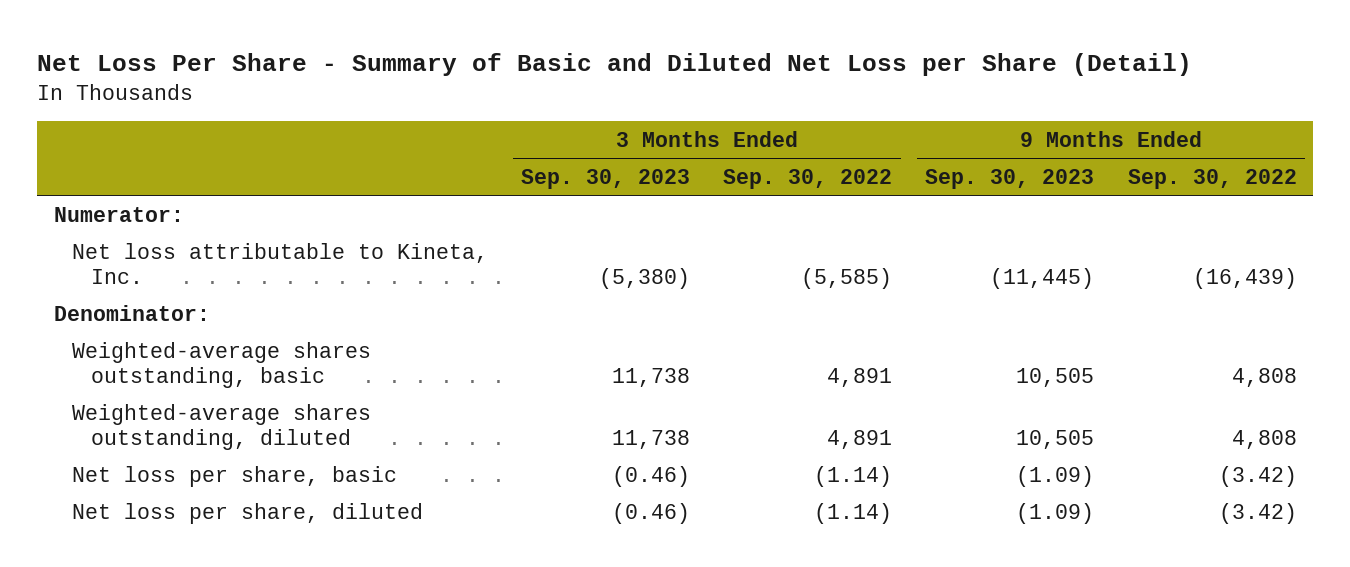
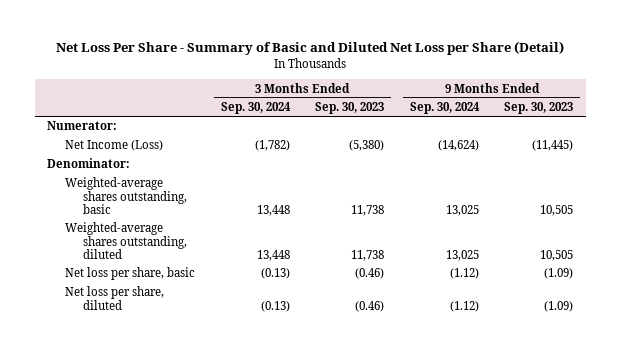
[723,168,893,189] Sep. 30, 2022 -> none
[1127,168,1297,189] Sep. 30, 2022 -> none
none -> [220,102,291,115] Sep. 30, 2024
none -> [409,102,480,115] Sep. 30, 2024
[72,242,489,284] Net loss attributable to Kineta, Inc. -> [65,140,164,152] Net Income (Loss)

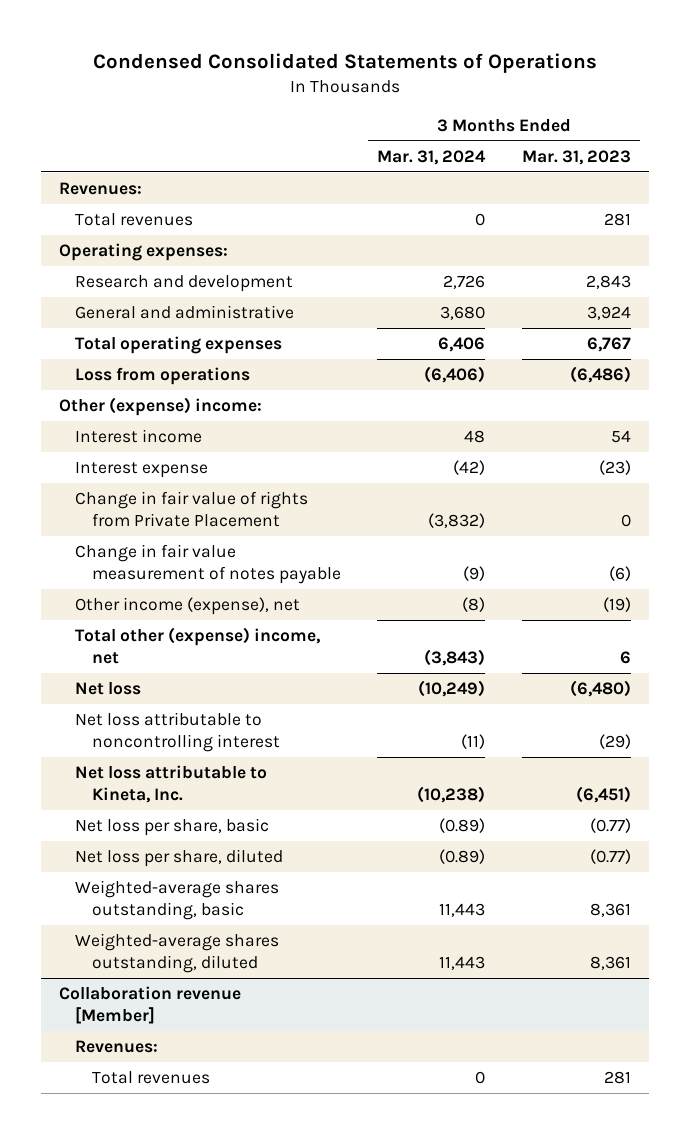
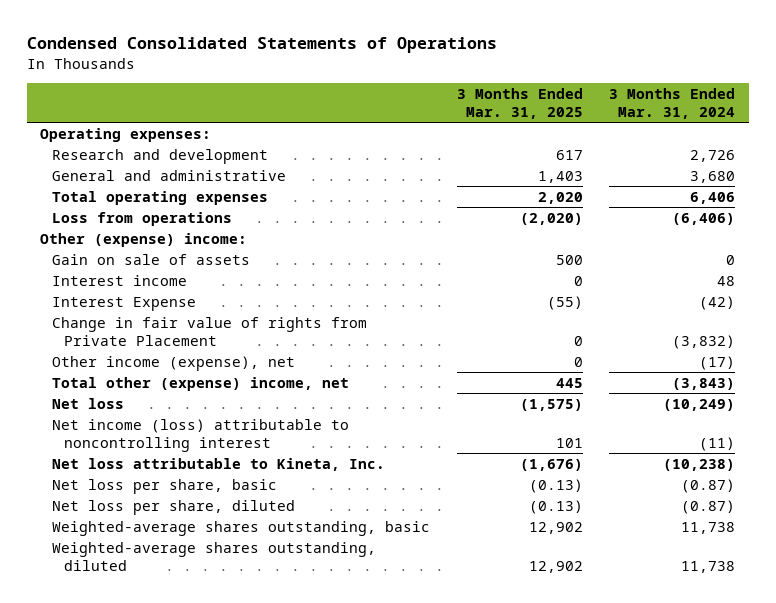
[522,149,632,165] Mar. 31, 2023 -> none
none -> [456,87,583,119] 3 Months Ended Mar. 31, 2025
[58,182,142,196] Revenues: -> none
[75,213,194,227] Total revenues -> none
none -> [52,253,251,265] Gain on sale of assets
[75,462,209,479] Interest expense -> [52,296,197,311] Interest Expense
[75,544,341,584] Change in fair value measurement of notes payable -> none
[462,597,486,613] (8) -> [699,355,736,370] (17)
[75,712,280,752] Net loss attributable to noncontrolling interest -> [52,418,350,452] Net income (loss) attributable to noncontrolling interest
[58,986,241,1024] Collaboration revenue [Member] -> none
[75,1040,159,1054] Revenues: -> none
[91,1071,210,1085] Total revenues -> none
[439,818,486,834] (0.89) -> [681,478,736,493] (0.87)
[439,849,486,865] (0.89) -> [681,499,736,514] (0.87)
[439,902,486,917] 11,443 -> [681,521,736,534] 11,738
[439,955,486,970] 11,443 -> [681,560,736,573] 11,738

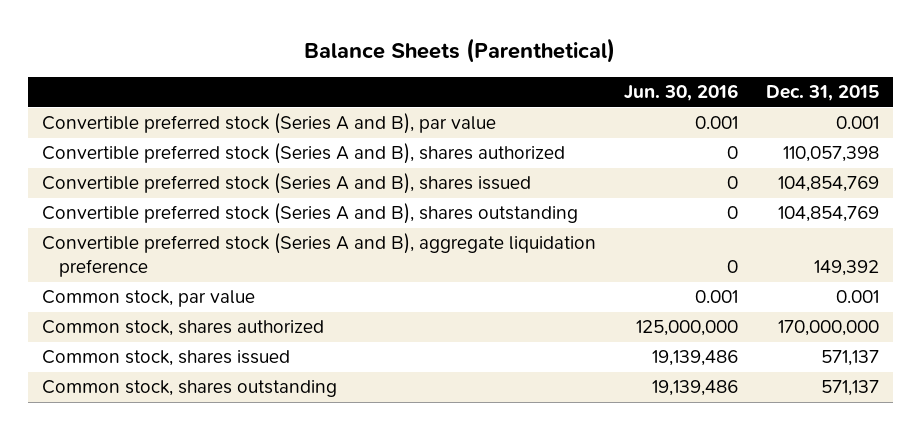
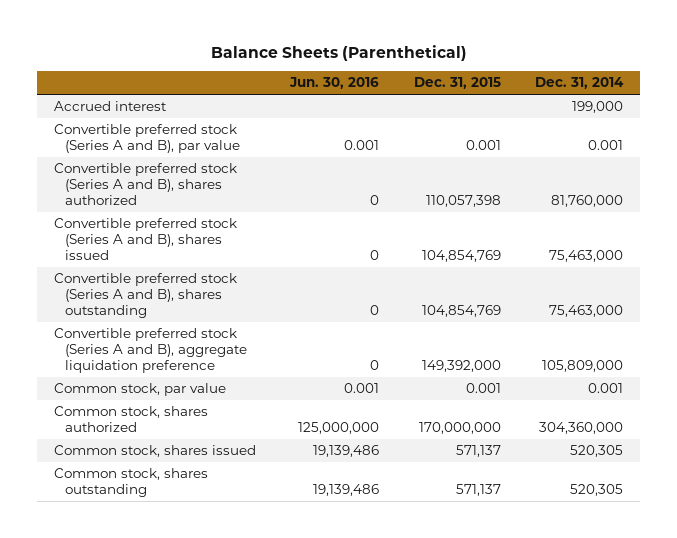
none -> [535,77,625,90] Dec. 31, 2014
none -> [53,101,167,112] Accrued interest
[813,260,879,277] 149,392 -> [421,359,501,372] 149,392,000

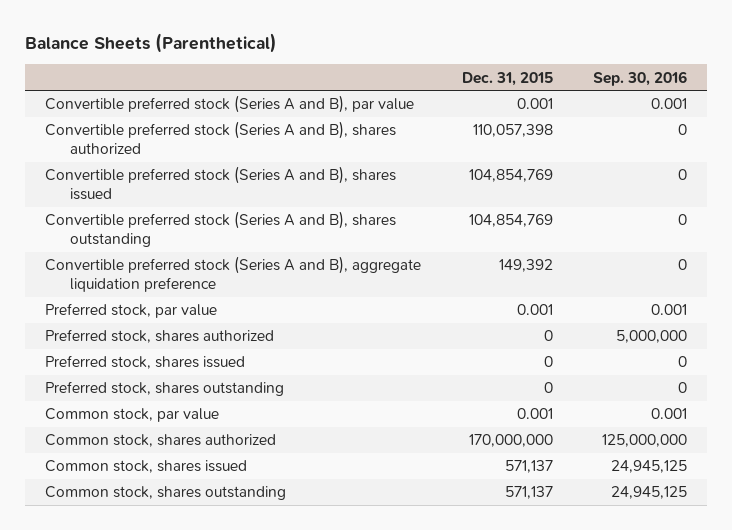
[289,77,380,90] Jun. 30, 2016 -> none
[535,77,625,90] Dec. 31, 2014 -> none
none -> [592,70,687,86] Sep. 30, 2016
[53,101,167,112] Accrued interest -> none
[421,359,501,372] 149,392,000 -> [498,259,553,273] 149,392
none -> [45,303,218,319] Preferred stock, par value
none -> [45,329,275,344] Preferred stock, shares authorized
none -> [45,355,246,370] Preferred stock, shares issued
none -> [45,381,285,397] Preferred stock, shares outstanding

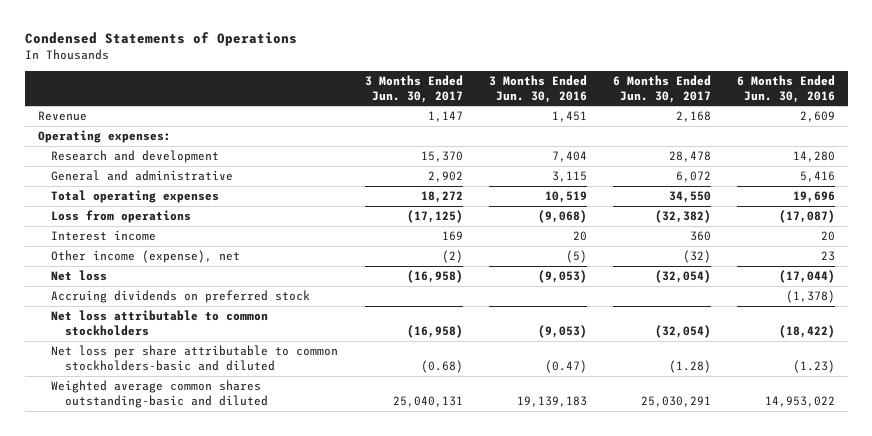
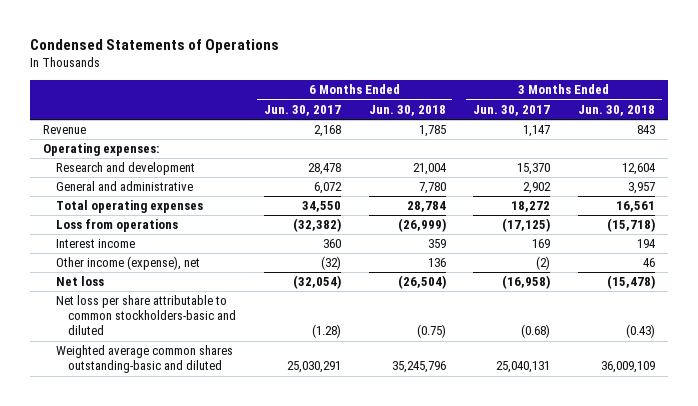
[488,75,587,103] 3 Months Ended Jun. 30, 2016 -> none
[736,75,835,103] 6 Months Ended Jun. 30, 2016 -> none
none -> [368,104,446,116] Jun. 30, 2018
none -> [577,104,655,116] Jun. 30, 2018
[51,290,311,304] Accruing dividends on preferred stock -> none
[51,310,269,336] Net loss attributable to common stockholders -> none

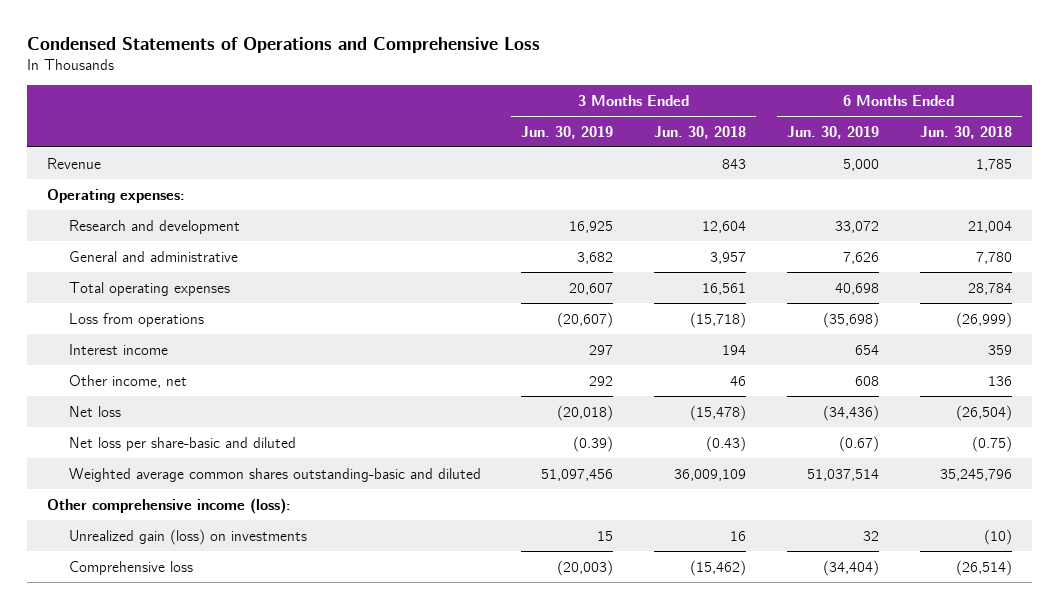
[29,38,279,53] Condensed Statements of Operations -> [26,37,540,54] Condensed Statements of Operations and Comprehensive Loss
[264,104,342,116] Jun. 30, 2017 -> none
[473,104,551,116] Jun. 30, 2017 -> none
none -> [521,125,614,139] Jun. 30, 2019
none -> [786,125,879,139] Jun. 30, 2019
[55,256,200,271] Other income (expense), net -> [68,374,187,388] Other income, net
[55,295,237,336] Net loss per share attributable to common stockholders-basic and diluted -> [68,436,296,451] Net loss per share-basic and diluted
none -> [47,497,292,514] Other comprehensive income (loss):
none -> [68,528,307,545] Unrealized gain (loss) on investments
none -> [68,560,193,575] Comprehensive loss

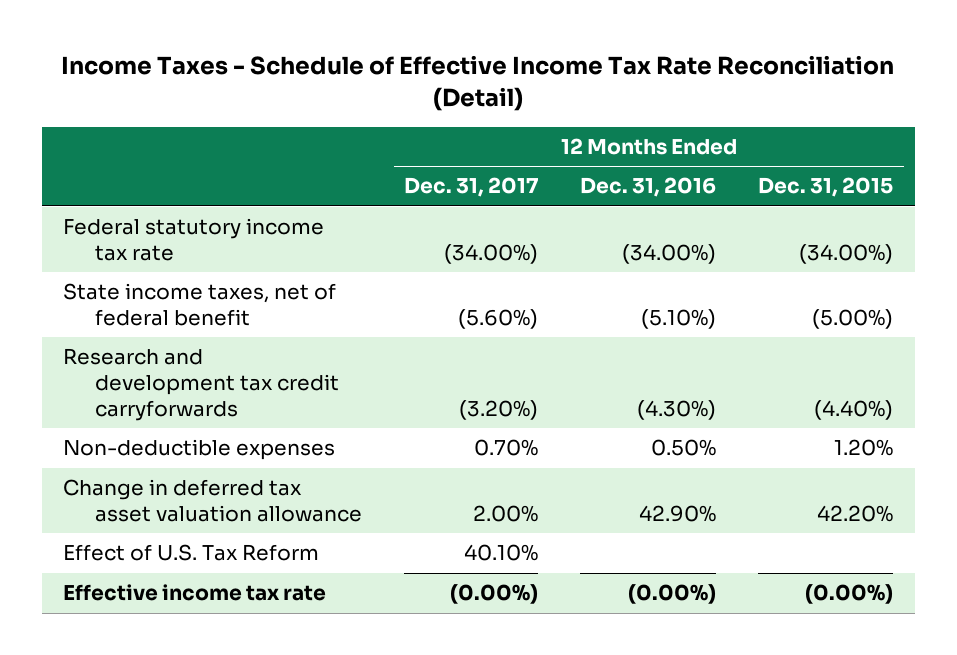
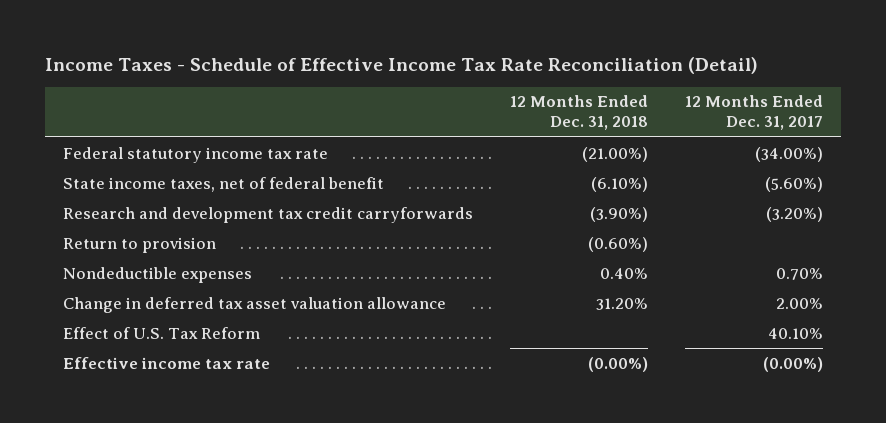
[580,177,717,198] Dec. 31, 2016 -> none
[758,177,894,198] Dec. 31, 2015 -> none
none -> [510,95,649,131] 12 Months Ended Dec. 31, 2018
none -> [63,236,217,253] Return to provision
[63,439,336,461] Non-deductible expenses -> [63,266,253,283] Nondeductible expenses

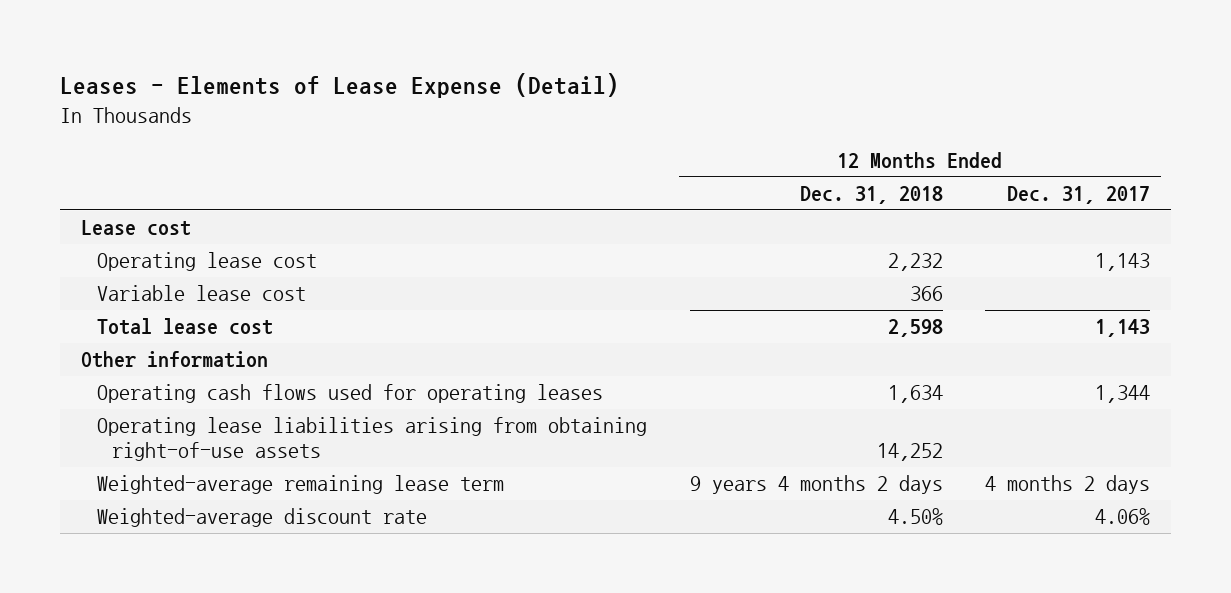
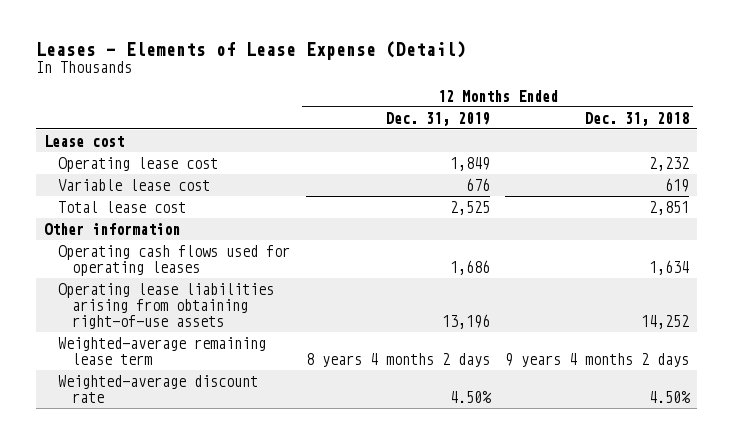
[1007,186,1151,205] Dec. 31, 2017 -> none
none -> [385,111,490,126] Dec. 31, 2019
[909,286,943,302] 366 -> [665,177,690,192] 619
[887,319,943,338] 2,598 -> [649,200,690,215] 2,851

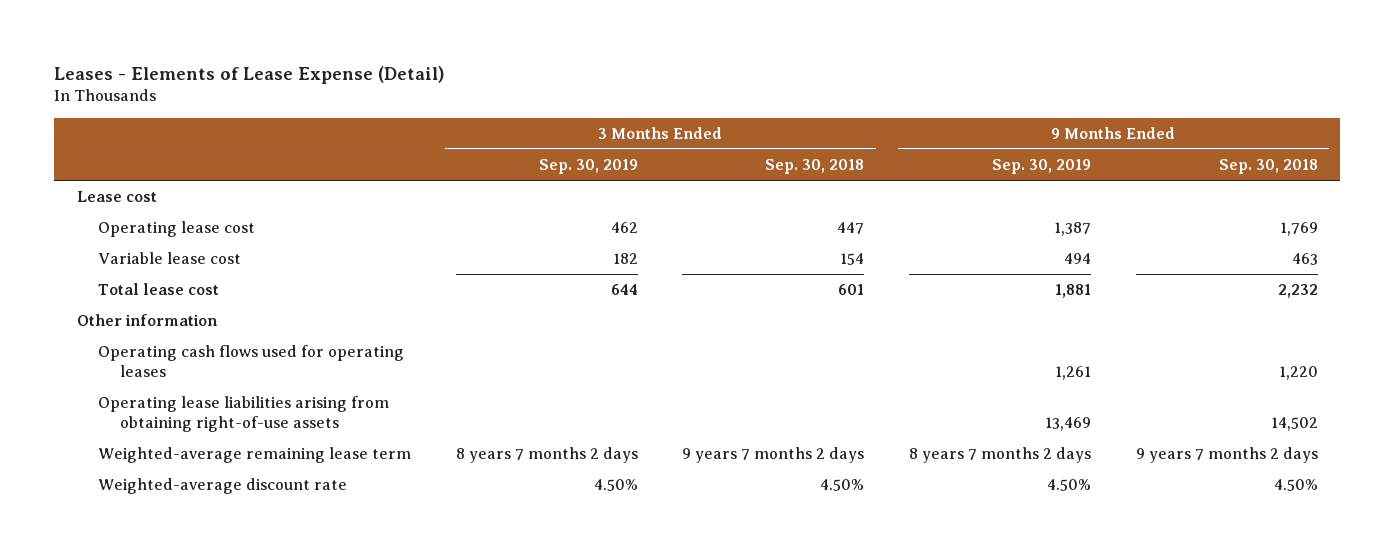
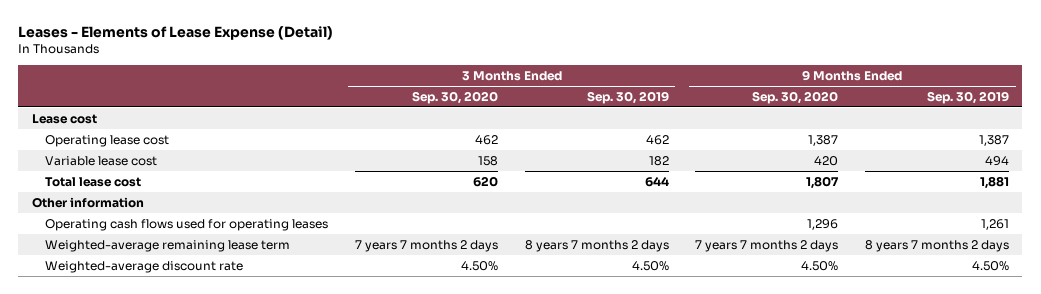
[765,159,865,175] Sep. 30, 2018 -> none
[1218,159,1318,175] Sep. 30, 2018 -> none
none -> [411,91,498,105] Sep. 30, 2020
none -> [752,91,839,105] Sep. 30, 2020
[98,396,390,433] Operating lease liabilities arising from obtaining right-of-use assets -> none

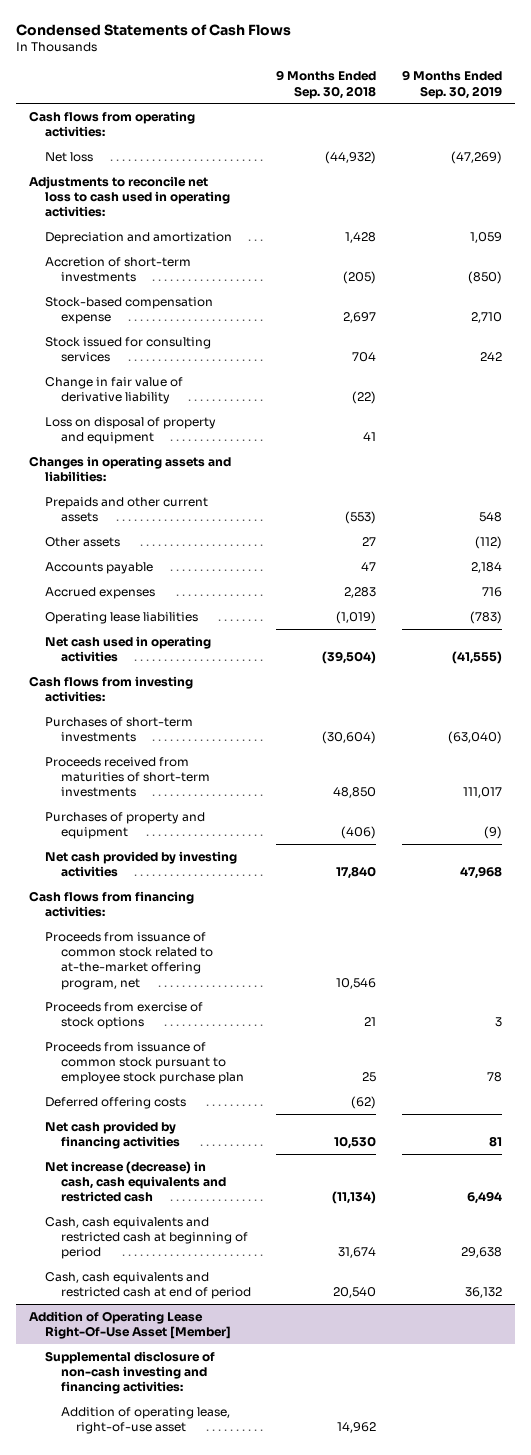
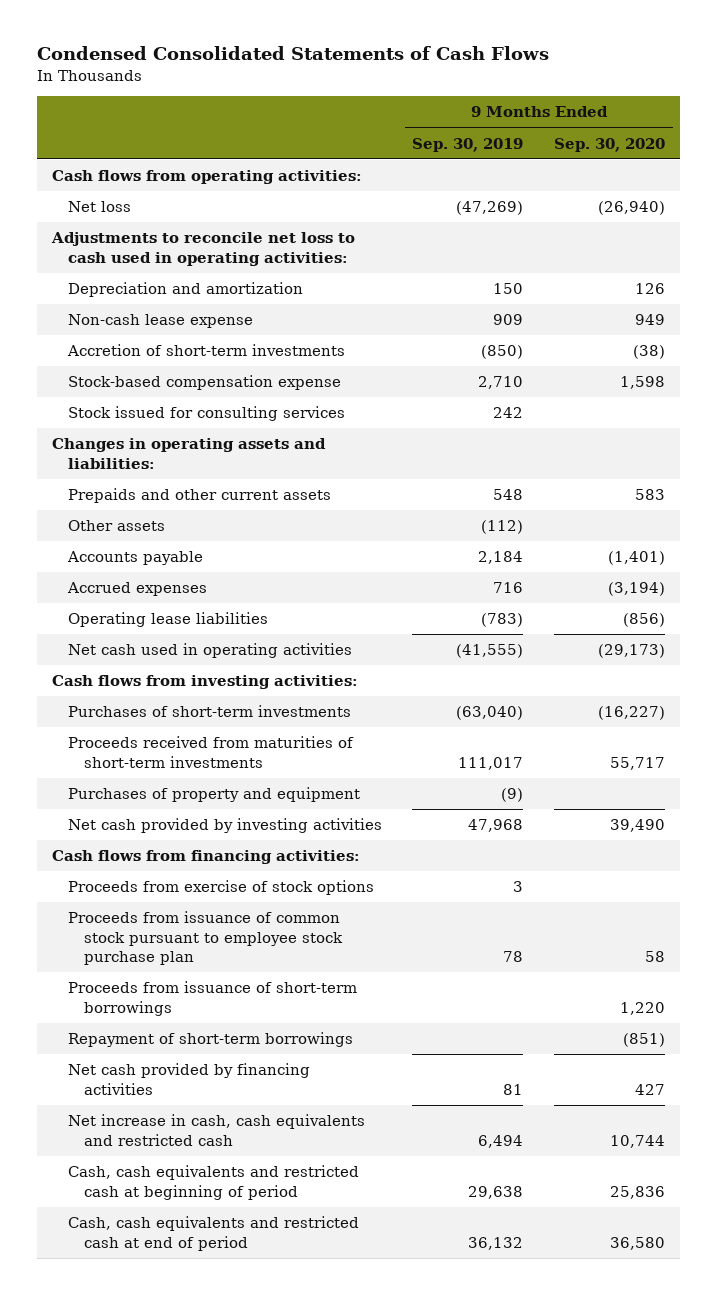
[16,24,292,37] Condensed Statements of Cash Flows -> [36,46,549,61] Condensed Consolidated Statements of Cash Flows
[276,70,377,99] 9 Months Ended Sep. 30, 2018 -> none
none -> [554,137,666,152] Sep. 30, 2020
[469,231,502,243] 1,059 -> [493,283,524,295] 150
none -> [67,314,253,329] Non-cash lease expense
[44,376,183,404] Change in fair value of derivative liability -> none
[44,416,216,444] Loss on disposal of property and equipment -> none
[44,931,213,990] Proceeds from issuance of common stock related to at-the-market offering program, net -> none
[44,1096,186,1109] Deferred offering costs -> none
none -> [67,981,357,1016] Proceeds from issuance of short-term borrowings
none -> [67,1032,353,1048] Repayment of short-term borrowings
[44,1160,226,1203] Net increase (decrease) in cash, cash equivalents and restricted cash -> [67,1114,365,1146] Net increase in cash, cash equivalents and restricted cash
[29,1310,231,1339] Addition of Operating Lease Right-Of-Use Asset [Member] -> none
[44,1350,215,1395] Supplemental disclosure of non-cash investing and financing activities: -> none
[60,1406,230,1434] Addition of operating lease, right-of-use asset -> none

